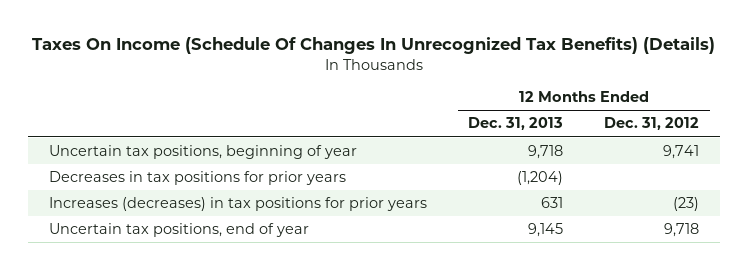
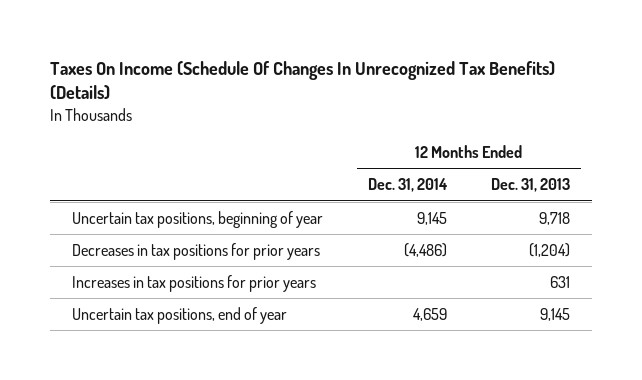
[604,117,700,131] Dec. 31, 2012 -> none
none -> [367,178,448,193] Dec. 31, 2014
[48,197,427,212] Increases (decreases) in tax positions for prior years -> [72,274,317,292] Increases in tax positions for prior years

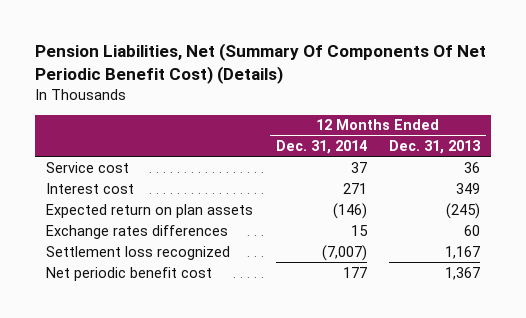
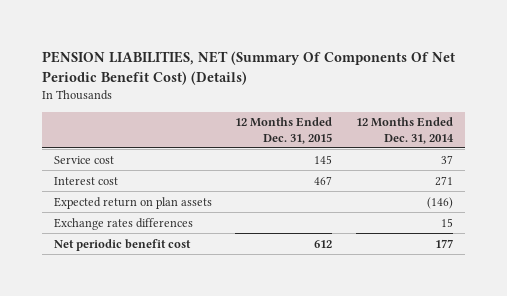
[34,43,486,85] Pension Liabilities, Net (Summary Of Components Of Net Periodic Benefit Cost) (Details) -> [42,51,456,85] PENSION LIABILITIES, NET (Summary Of Components Of Net Periodic Benefit Cost) (Details)
[389,140,482,155] Dec. 31, 2013 -> none
none -> [235,117,333,144] 12 Months Ended Dec. 31, 2015
[46,245,231,260] Settlement loss recognized -> none

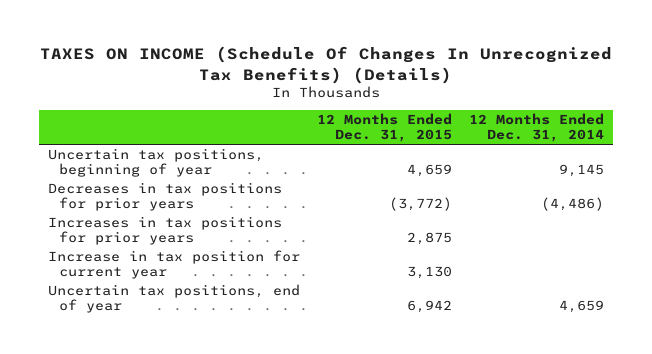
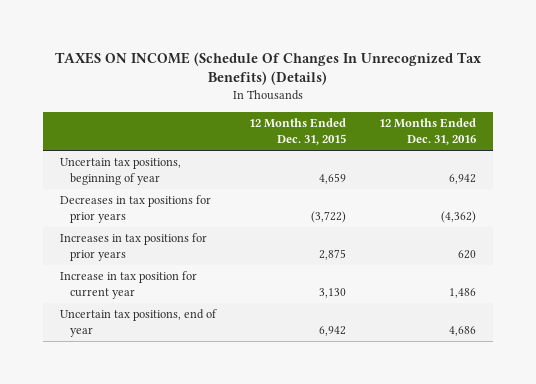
[468,113,604,143] 12 Months Ended Dec. 31, 2014 -> none
none -> [379,117,477,146] 12 Months Ended Dec. 31, 2016
[388,197,452,212] (3,772) -> [310,211,346,224] (3,722)

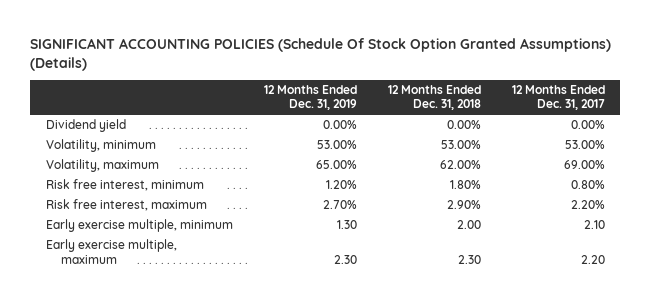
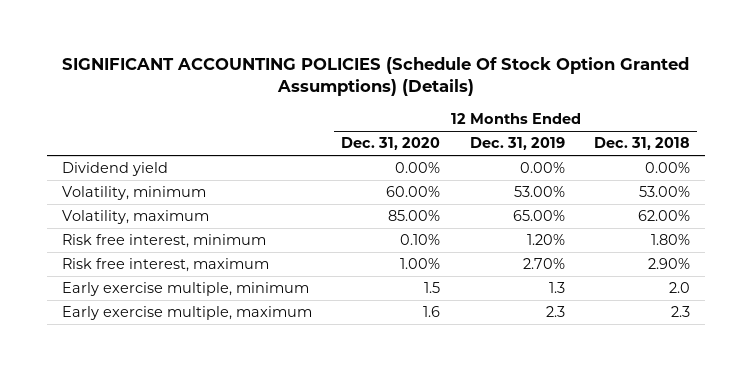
[511,85,605,111] 12 Months Ended Dec. 31, 2017 -> none
none -> [341,137,441,151] Dec. 31, 2020
[336,220,357,230] 1.30 -> [548,282,565,294] 1.3
[456,220,481,230] 2.00 -> [668,282,690,294] 2.0
[333,254,357,264] 2.30 -> [545,306,565,318] 2.3
[457,254,481,264] 2.30 -> [670,306,690,318] 2.3

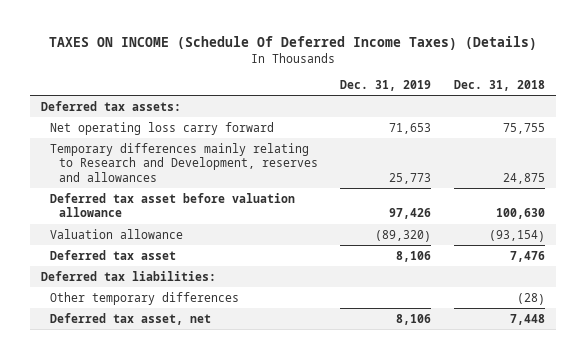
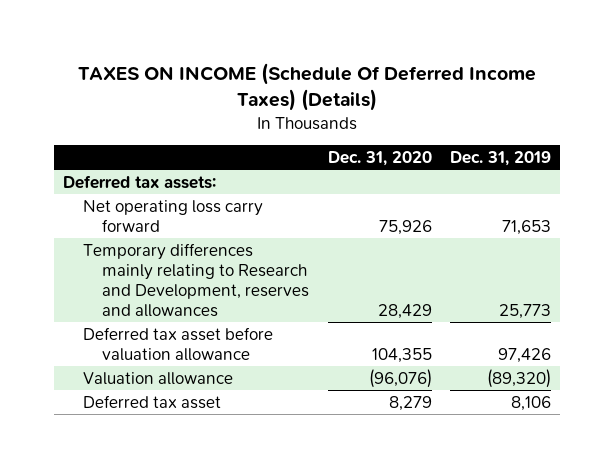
[453,79,545,91] Dec. 31, 2018 -> none
none -> [327,151,432,167] Dec. 31, 2020
[40,270,216,281] Deferred tax liabilities: -> none
[49,291,239,305] Other temporary differences -> none
[49,312,211,325] Deferred tax asset, net -> none

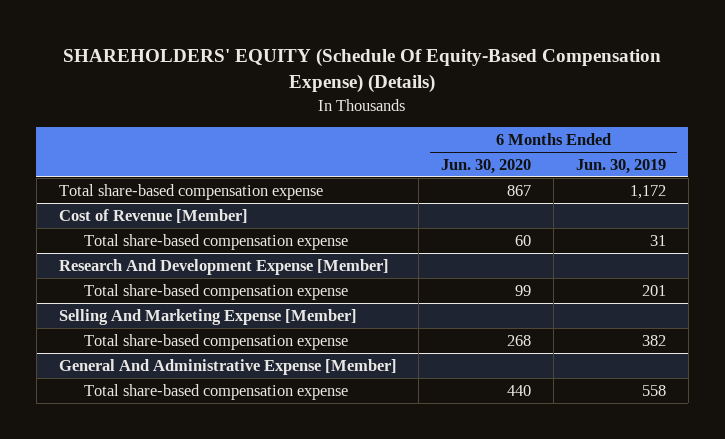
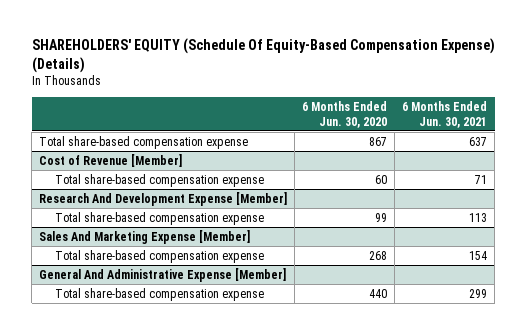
[576,158,667,174] Jun. 30, 2019 -> none
none -> [402,100,488,128] 6 Months Ended Jun. 30, 2021
[58,308,357,325] Selling And Marketing Expense [Member] -> [39,229,251,244] Sales And Marketing Expense [Member]

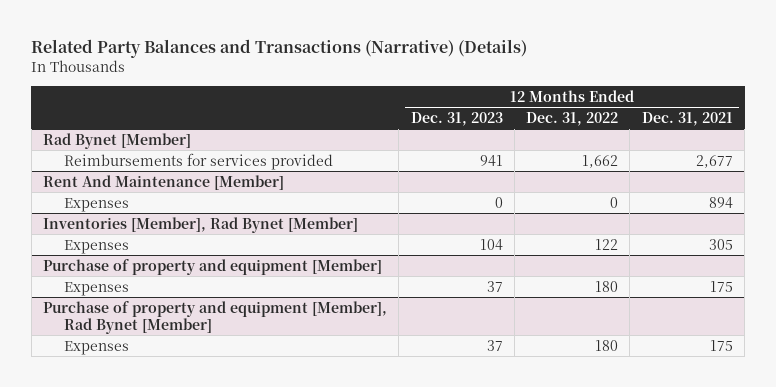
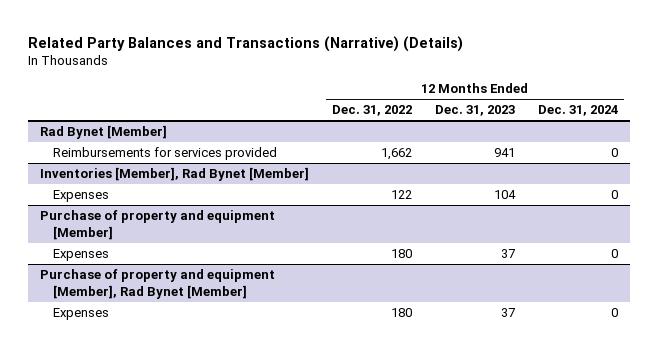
[641,111,733,126] Dec. 31, 2021 -> none
none -> [538,105,619,117] Dec. 31, 2024
[43,174,285,190] Rent And Maintenance [Member] -> none
[64,197,130,212] Expenses -> none

